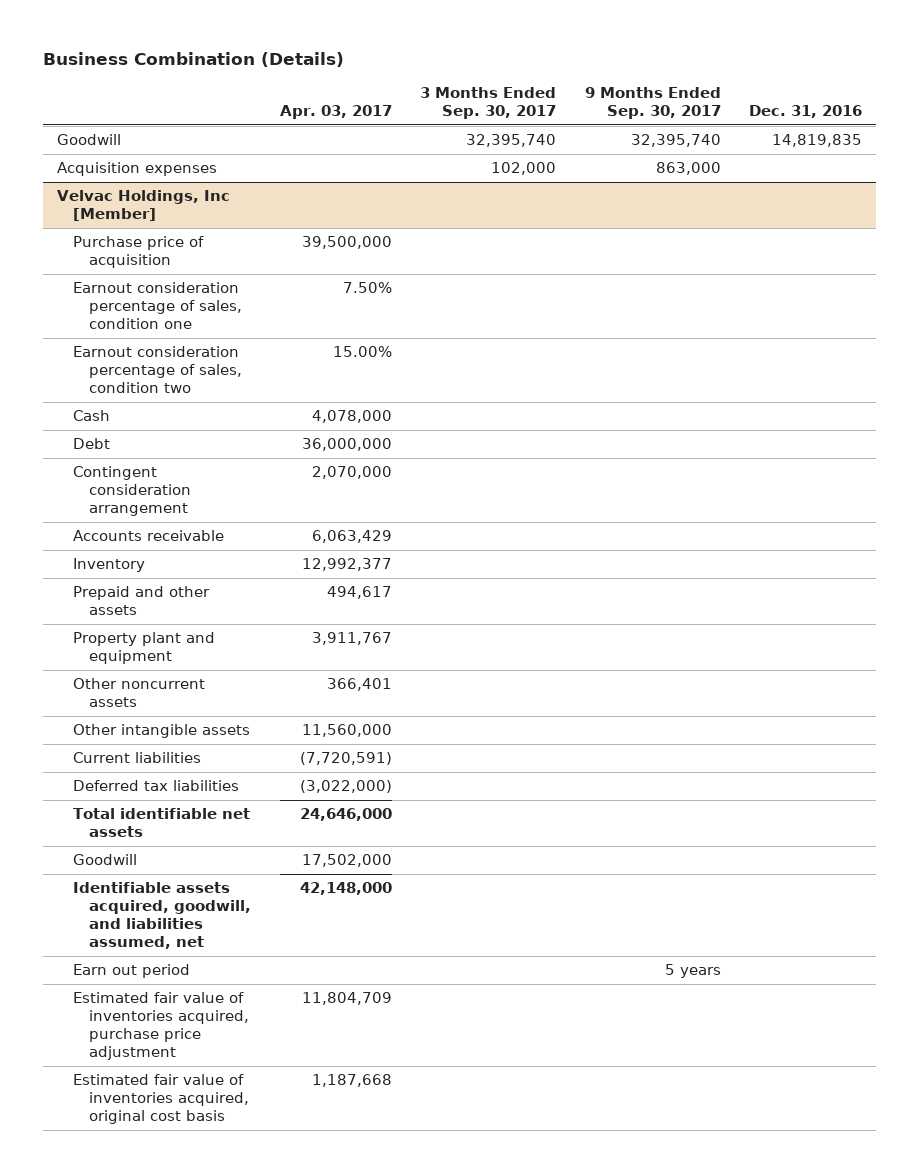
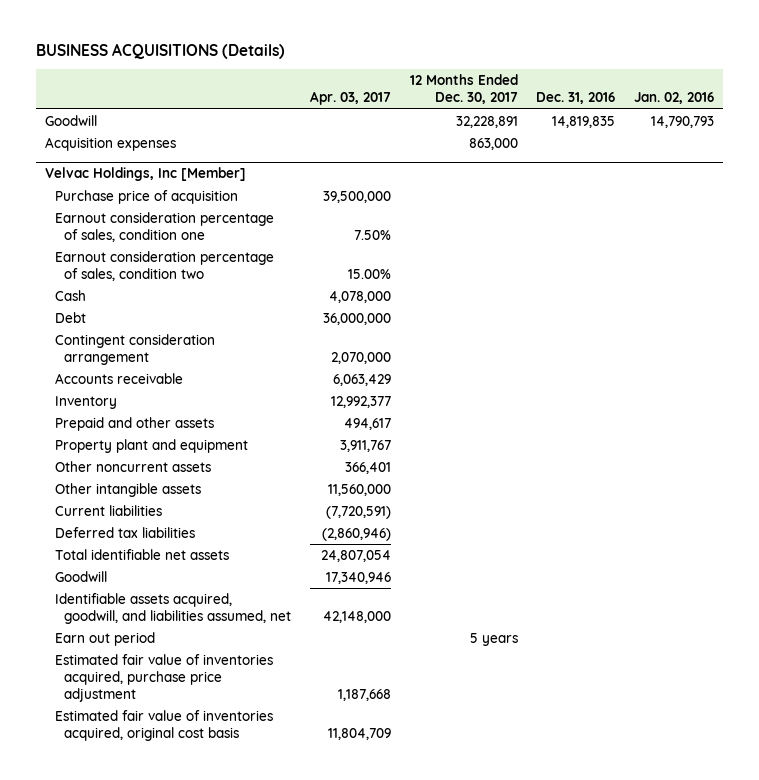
[42,51,344,67] Business Combination (Details) -> [35,43,285,60] BUSINESS ACQUISITIONS (Details)
[420,87,557,120] 3 Months Ended Sep. 30, 2017 -> none
[584,87,721,120] 9 Months Ended Sep. 30, 2017 -> none
none -> [409,74,518,105] 12 Months Ended Dec. 30, 2017
none -> [633,92,714,105] Jan. 02, 2016
[299,780,392,794] (3,022,000) -> [321,527,391,541] (2,860,946)
[299,808,392,822] 24,646,000 -> [320,549,391,562] 24,807,054
[301,854,392,868] 17,502,000 -> [325,571,391,584] 17,340,946
[301,992,392,1006] 11,804,709 -> [337,689,391,702] 1,187,668
[311,1074,392,1088] 1,187,668 -> [327,727,391,740] 11,804,709

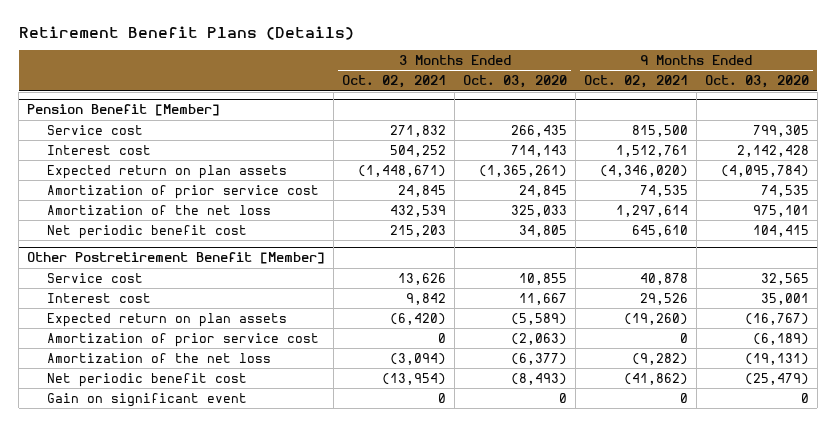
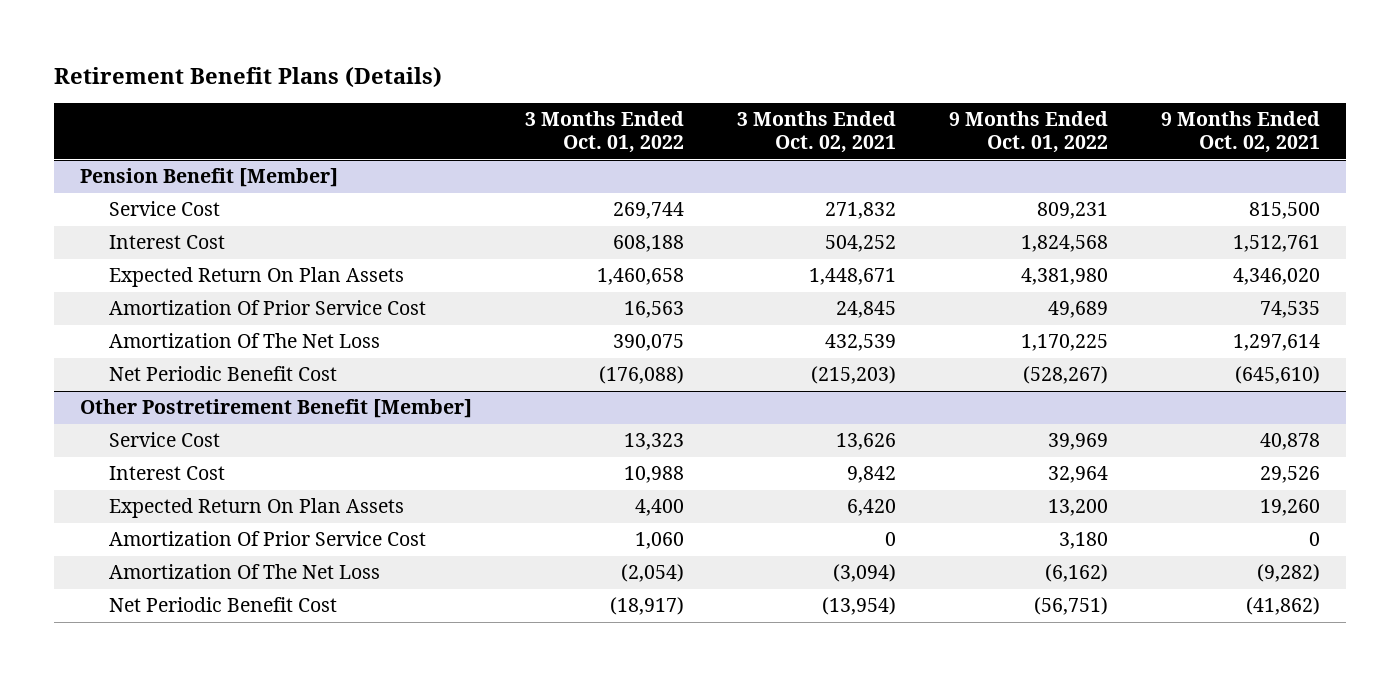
[463,75,568,89] Oct. 03, 2020 -> none
[704,75,809,89] Oct. 03, 2020 -> none
none -> [525,111,685,154] 3 Months Ended Oct. 01, 2022
none -> [949,111,1109,154] 9 Months Ended Oct. 01, 2022
[46,124,143,135] Service cost -> [109,201,221,217] Service Cost
[46,144,151,155] Interest cost -> [109,235,226,250] Interest Cost
[46,164,287,179] Expected return on plan assets -> [109,267,405,288] Expected Return On Plan Assets
[358,164,447,177] (1,448,671) -> [809,268,897,286] 1,448,671
[600,164,689,177] (4,346,020) -> [1232,268,1320,286] 4,346,020
[46,184,319,199] Amortization of prior service cost -> [109,300,427,316] Amortization Of Prior Service Cost
[46,204,271,215] Amortization of the net loss -> [109,333,381,349] Amortization Of The Net Loss
[46,224,247,239] Net periodic benefit cost -> [109,366,338,382] Net Periodic Benefit Cost
[390,224,447,237] 215,203 -> [811,366,897,385] (215,203)
[632,224,689,237] 645,610 -> [1234,366,1320,385] (645,610)
[46,392,247,407] Gain on significant event -> none
[46,272,143,283] Service cost -> [109,432,221,448] Service Cost
[46,292,151,303] Interest cost -> [109,466,226,481] Interest Cost
[46,312,287,327] Expected return on plan assets -> [109,498,405,519] Expected Return On Plan Assets
[390,312,447,325] (6,420) -> [847,499,897,517] 6,420
[624,312,689,325] (19,260) -> [1259,499,1320,517] 19,260
[46,332,319,347] Amortization of prior service cost -> [109,531,427,547] Amortization Of Prior Service Cost
[46,352,271,363] Amortization of the net loss -> [109,564,381,580] Amortization Of The Net Loss
[46,372,247,387] Net periodic benefit cost -> [109,597,338,613] Net Periodic Benefit Cost

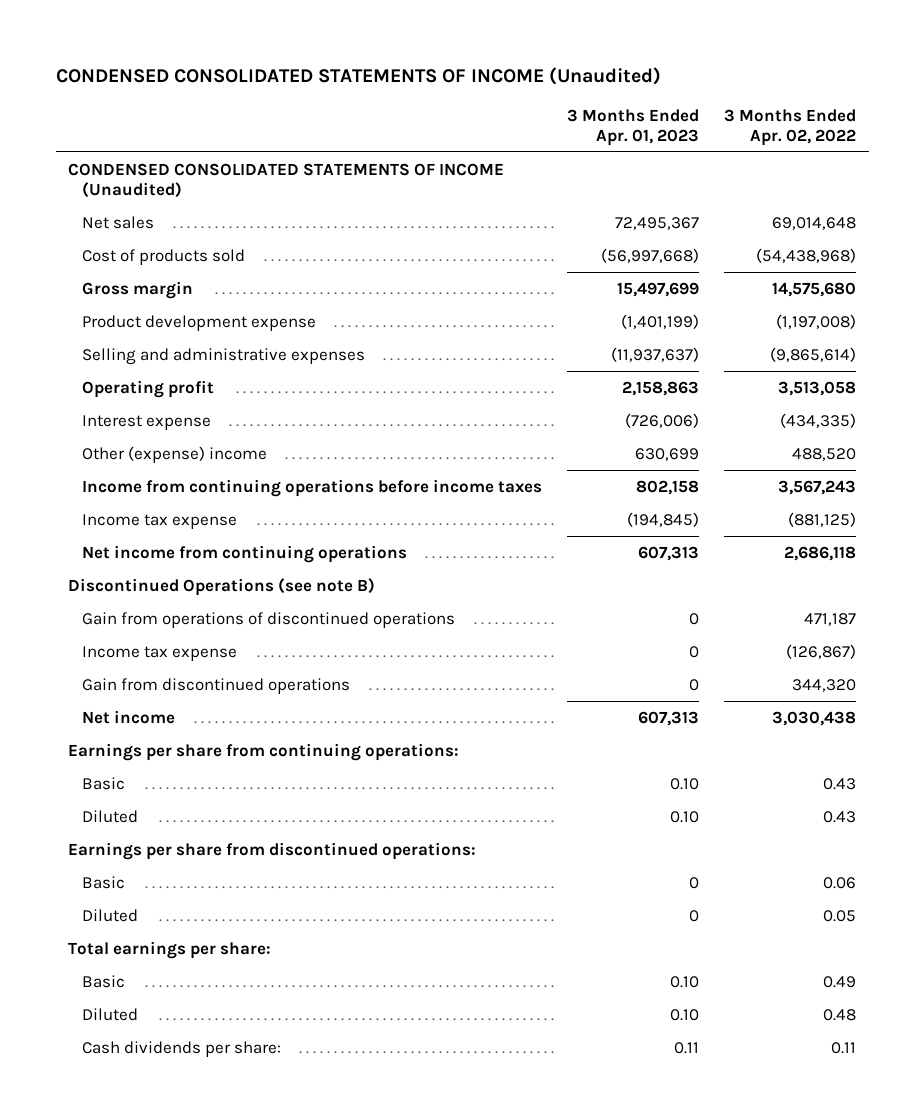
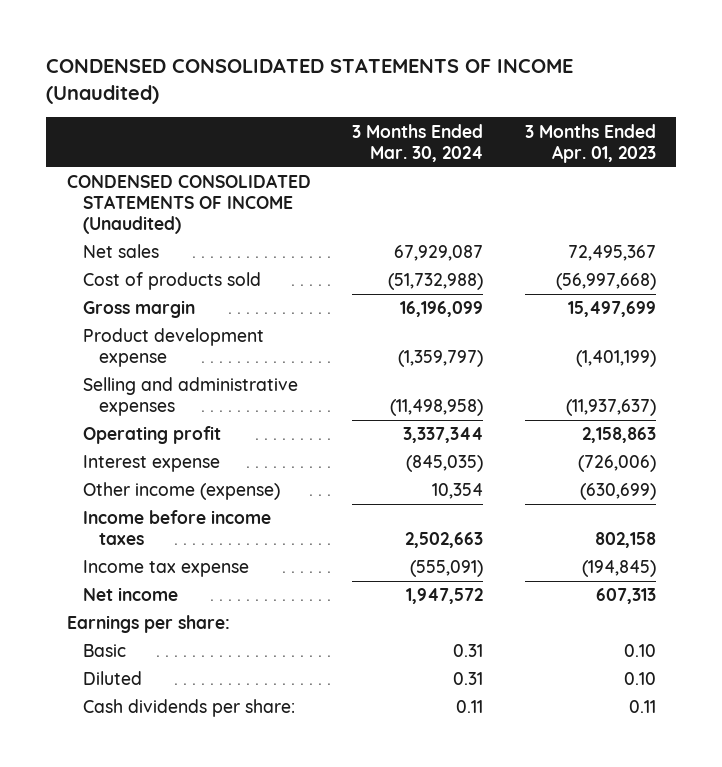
[723,109,856,146] 3 Months Ended Apr. 02, 2022 -> none
none -> [352,123,484,162] 3 Months Ended Mar. 30, 2024
[81,445,267,463] Other (expense) income -> [82,482,280,501] Other income (expense)
[634,447,699,461] 630,699 -> [579,483,656,501] (630,699)
[81,478,542,497] Income from continuing operations before income taxes -> [82,510,271,546] Income before income taxes
[81,544,407,563] Net income from continuing operations -> none
[68,577,376,596] Discontinued Operations (see note B) -> none
[81,611,455,628] Gain from operations of discontinued operations -> none
[81,645,237,661] Income tax expense -> none
[81,677,350,694] Gain from discontinued operations -> none
[68,742,460,761] Earnings per share from continuing operations: -> none
[81,776,125,790] Basic -> none
[81,809,138,823] Diluted -> none
[68,841,477,860] Earnings per share from discontinued operations: -> none
[81,875,125,889] Basic -> none
[81,908,138,922] Diluted -> none
[68,940,272,959] Total earnings per share: -> [66,615,230,634] Earnings per share:

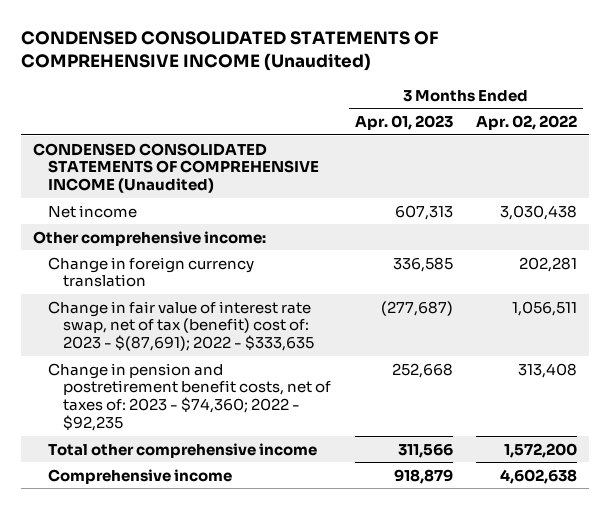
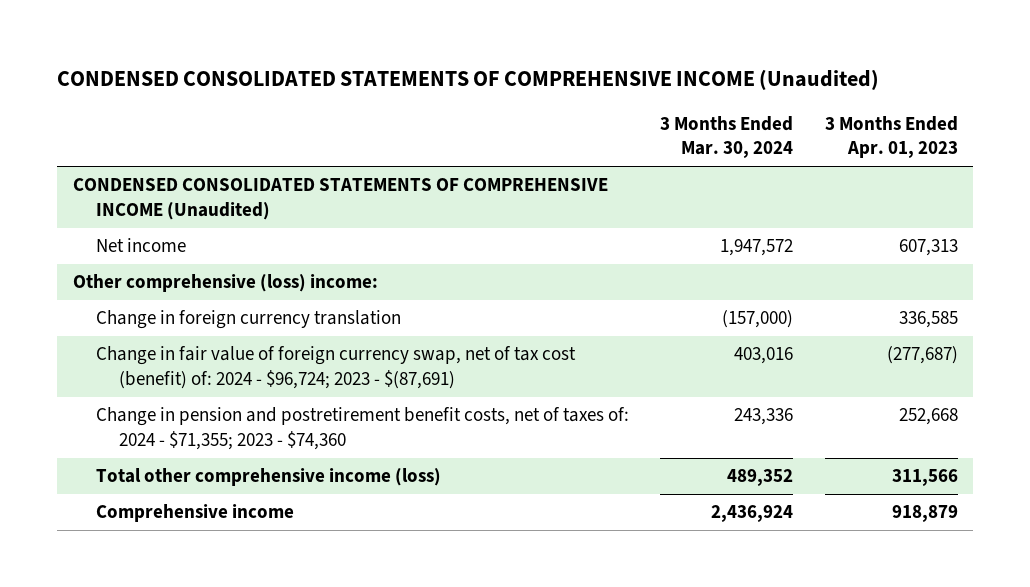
[476,114,578,130] Apr. 02, 2022 -> none
none -> [660,115,794,159] 3 Months Ended Mar. 30, 2024
[32,230,266,246] Other comprehensive income: -> [72,274,378,293] Other comprehensive (loss) income:
[48,300,315,352] Change in fair value of interest rate swap, net of tax (benefit) cost of: 2023 - $(87,691); 2022 - $333,635 -> [95,346,576,389] Change in fair value of foreign currency swap, net of tax cost (benefit) of: 2024 - $96,724; 2023 - $(87,691)
[48,362,332,431] Change in pension and postretirement benefit costs, net of taxes of: 2023 - $74,360; 2022 - $92,235 -> [95,407,629,450] Change in pension and postretirement benefit costs, net of taxes of: 2024 - $71,355; 2023 - $74,360
[48,442,318,458] Total other comprehensive income -> [95,468,441,487] Total other comprehensive income (loss)

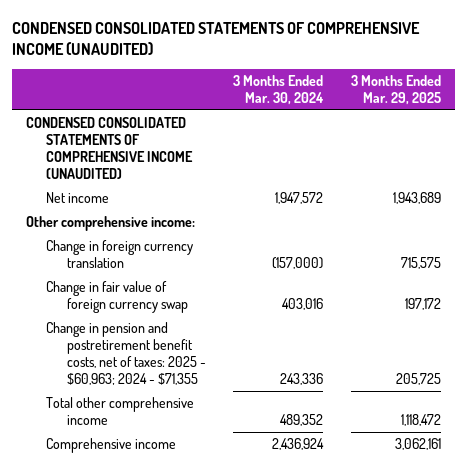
[57,69,880,91] CONDENSED CONSOLIDATED STATEMENTS OF COMPREHENSIVE INCOME (Unaudited) -> [12,21,421,56] CONDENSED CONSOLIDATED STATEMENTS OF COMPREHENSIVE INCOME (UNAUDITED)
[824,115,958,159] 3 Months Ended Apr. 01, 2023 -> none
none -> [350,74,441,105] 3 Months Ended Mar. 29, 2025
[72,178,608,220] CONDENSED CONSOLIDATED STATEMENTS OF COMPREHENSIVE INCOME (Unaudited) -> [25,117,194,180] CONDENSED CONSOLIDATED STATEMENTS OF COMPREHENSIVE INCOME (UNAUDITED)
[72,274,378,293] Other comprehensive (loss) income: -> [25,216,195,232] Other comprehensive income:
[95,346,576,389] Change in fair value of foreign currency swap, net of tax cost (benefit) of: 2024 - $96,724; 2023 - $(87,691) -> [46,281,188,314] Change in fair value of foreign currency swap
[95,407,629,450] Change in pension and postretirement benefit costs, net of taxes of: 2024 - $71,355; 2023 - $74,360 -> [46,322,206,386] Change in pension and postretirement benefit costs, net of taxes: 2025 - $60,963; 2024 - $71,355
[95,468,441,487] Total other comprehensive income (loss) -> [46,397,195,426] Total other comprehensive income

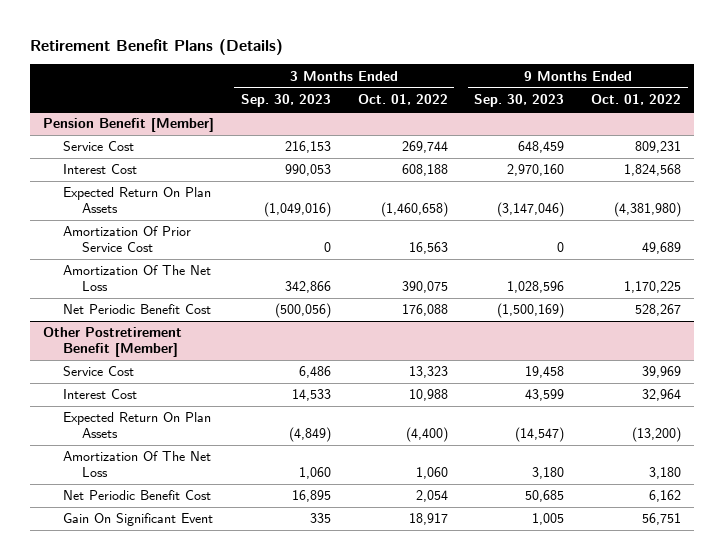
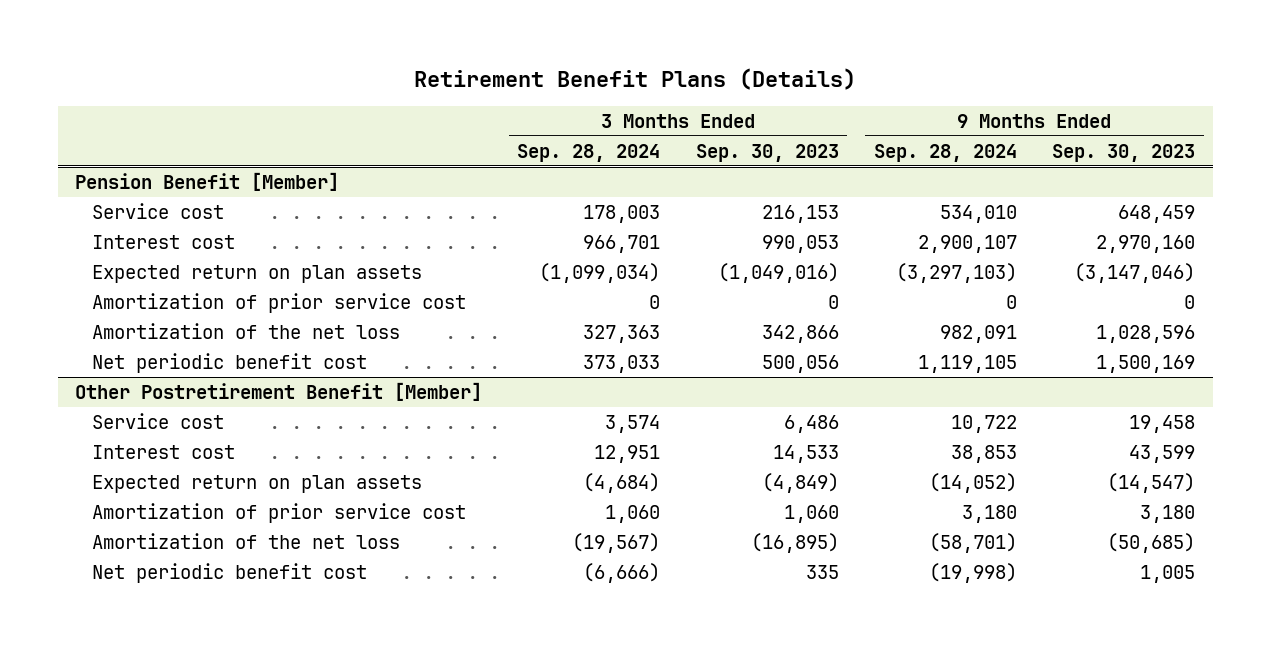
[357,94,448,106] Oct. 01, 2022 -> none
[591,94,682,106] Oct. 01, 2022 -> none
none -> [517,143,661,162] Sep. 28, 2024
none -> [873,143,1017,162] Sep. 28, 2024
[62,141,134,152] Service Cost -> [91,202,224,219] Service cost
[62,164,137,175] Interest Cost -> [91,234,235,249] Interest cost
[62,187,211,214] Expected Return On Plan Assets -> [91,264,422,283] Expected return on plan assets
[62,226,191,253] Amortization Of Prior Service Cost -> [91,292,466,313] Amortization of prior service cost
[62,265,211,292] Amortization Of The Net Loss -> [91,322,400,339] Amortization of the net loss
[62,304,211,315] Net Periodic Benefit Cost -> [91,352,367,373] Net periodic benefit cost
[274,303,331,319] (500,056) -> [761,354,839,373] 500,056
[497,303,565,319] (1,500,169) -> [1096,354,1196,373] 1,500,169
[62,513,213,527] Gain On Significant Event -> none
[62,366,134,377] Service Cost -> [91,412,224,429] Service cost
[62,389,137,400] Interest Cost -> [91,444,235,459] Interest cost
[62,412,211,439] Expected Return On Plan Assets -> [91,474,422,493] Expected return on plan assets
none -> [91,502,466,523] Amortization of prior service cost
[62,451,211,478] Amortization Of The Net Loss -> [91,532,400,549] Amortization of the net loss
[298,467,331,480] 1,060 -> [750,532,839,553] (16,895)
[532,467,565,480] 3,180 -> [1107,532,1196,553] (50,685)
[62,490,211,501] Net Periodic Benefit Cost -> [91,562,367,583] Net periodic benefit cost
[291,490,331,503] 16,895 -> [805,564,839,579] 335
[525,490,565,503] 50,685 -> [1140,564,1196,583] 1,005

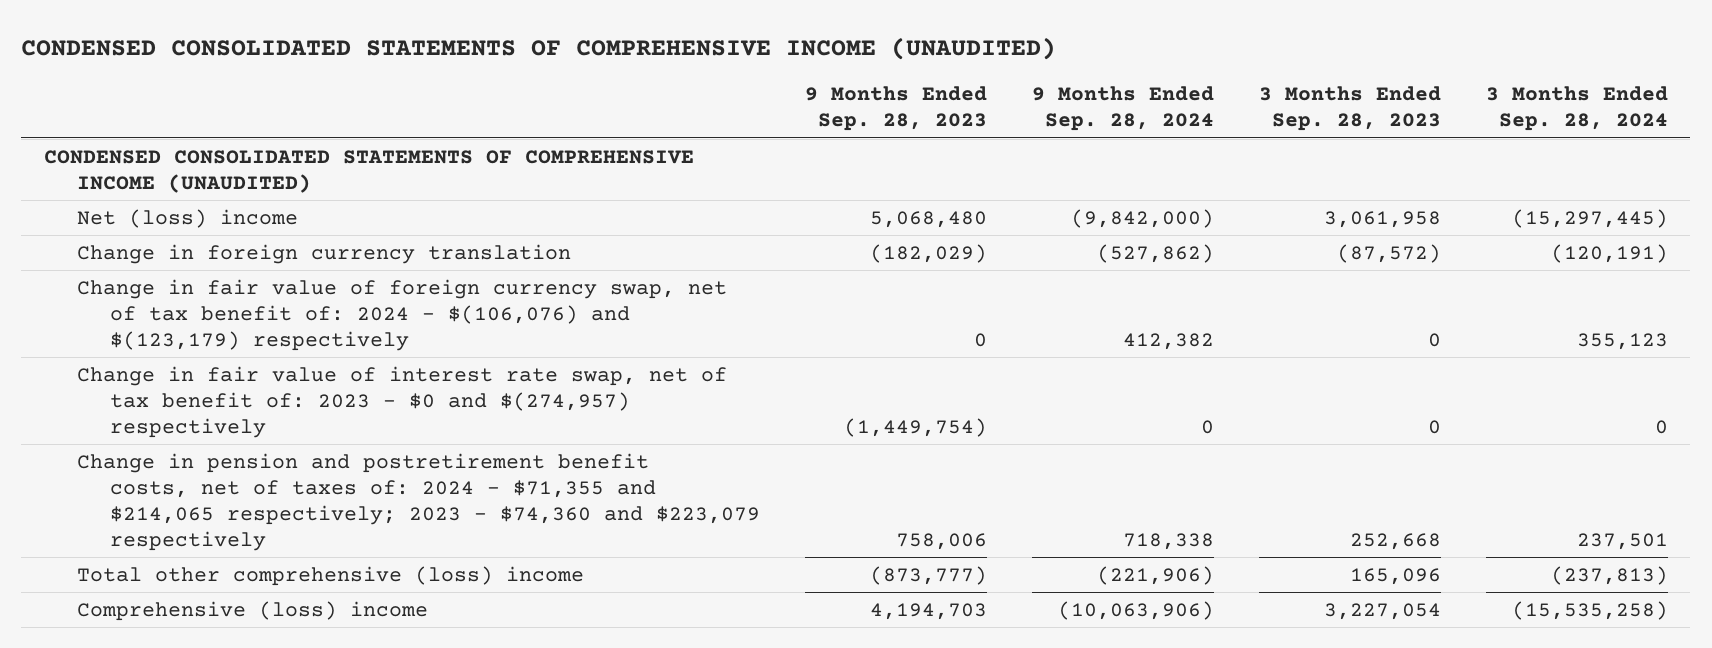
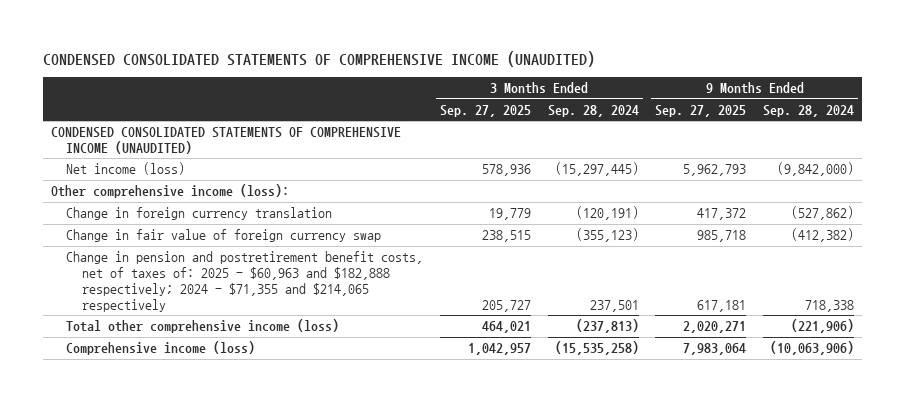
[804,86,987,132] 9 Months Ended Sep. 28, 2023 -> none
[1258,86,1441,132] 3 Months Ended Sep. 28, 2023 -> none
none -> [439,105,531,118] Sep. 27, 2025
none -> [655,105,747,118] Sep. 27, 2025
[76,208,298,228] Net (loss) income -> [66,162,186,176] Net income (loss)
none -> [51,184,290,199] Other comprehensive income (loss):
[76,365,727,438] Change in fair value of interest rate swap, net of tax benefit of: 2023 - $0 and $(274,957) respectively -> none
[76,278,727,351] Change in fair value of foreign currency swap, net of tax benefit of: 2024 - $(106,076) and $(123,179) respectively -> [66,229,382,243] Change in fair value of foreign currency swap
[1122,332,1214,350] 412,382 -> [790,228,854,243] (412,382)
[1576,332,1668,350] 355,123 -> [575,228,639,243] (355,123)
[76,452,760,551] Change in pension and postretirement benefit costs, net of taxes of: 2024 - $71,355 and $214,065 respectively; 2023 - $74,360 and $223,079 respectively -> [66,251,424,312] Change in pension and postretirement benefit costs, net of taxes of: 2025 - $60,963 and $182,888 respectively; 2024 - $71,355 and $214,065 respectively
[76,565,584,586] Total other comprehensive (loss) income -> [66,319,340,334] Total other comprehensive income (loss)
[76,600,428,621] Comprehensive (loss) income -> [66,341,256,356] Comprehensive income (loss)

